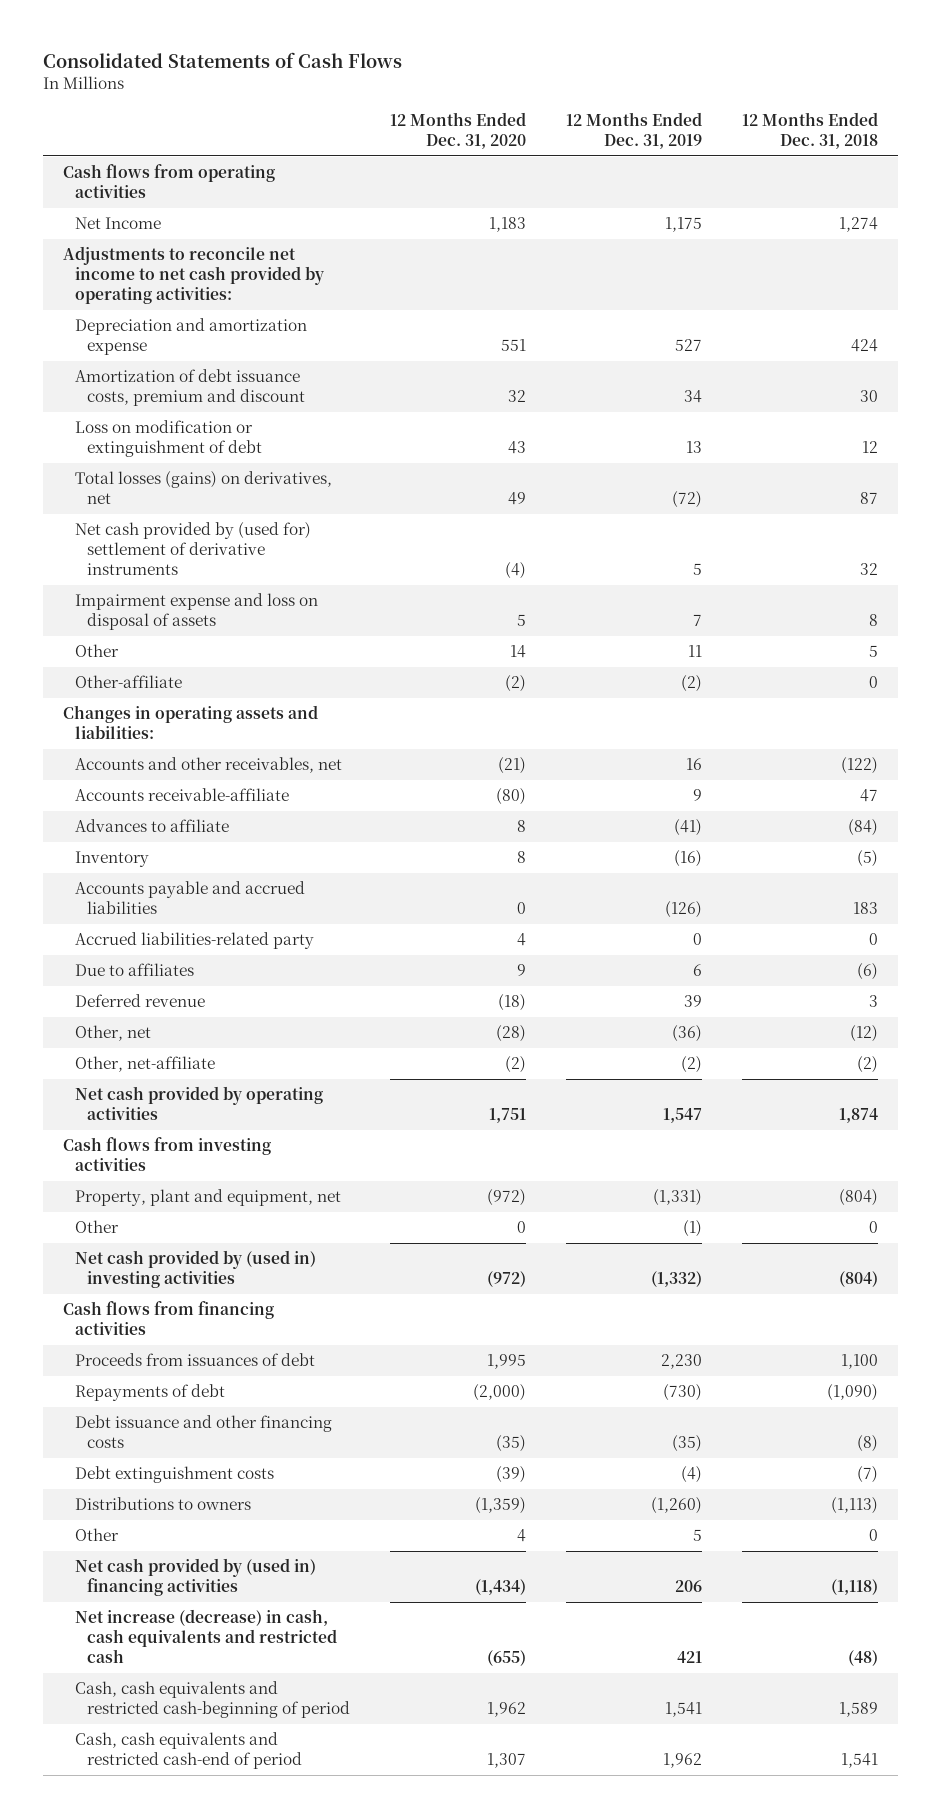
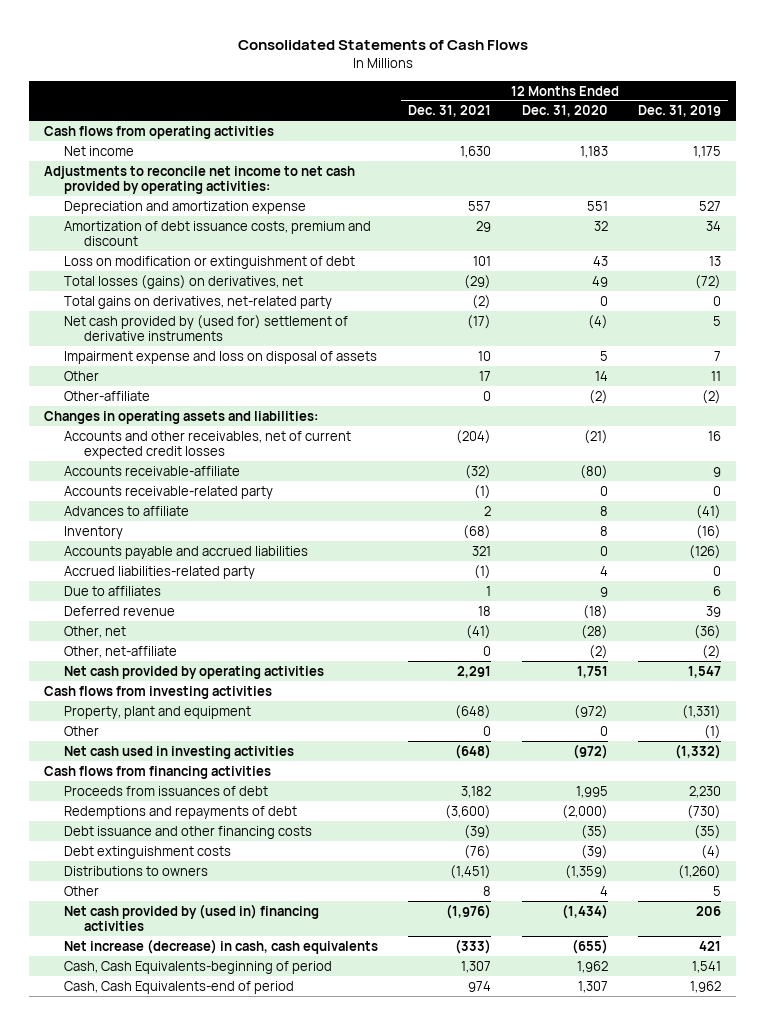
[741,112,878,149] 12 Months Ended Dec. 31, 2018 -> none
none -> [408,105,492,118] Dec. 31, 2021
[75,217,162,230] Net Income -> [64,145,135,156] Net income
none -> [64,295,333,309] Total gains on derivatives, net-related party
[75,757,343,774] Accounts and other receivables, net -> [64,430,352,459] Accounts and other receivables, net of current expected credit losses
none -> [64,485,274,499] Accounts receivable-related party
[75,1189,342,1207] Property, plant and equipment, net -> [64,705,252,719] Property, plant and equipment
[75,1250,317,1289] Net cash provided by (used in) investing activities -> [64,745,295,759] Net cash used in investing activities
[75,1384,226,1402] Repayments of debt -> [64,805,298,819] Redemptions and repayments of debt
[75,1609,337,1664] Net increase (decrease) in cash, cash equivalents and restricted cash -> [64,938,379,954] Net increase (decrease) in cash, cash equivalents
[75,1681,350,1719] Cash, cash equivalents and restricted cash-beginning of period -> [64,960,333,974] Cash, Cash Equivalents-beginning of period
[75,1732,302,1770] Cash, cash equivalents and restricted cash-end of period -> [64,980,295,994] Cash, Cash Equivalents-end of period

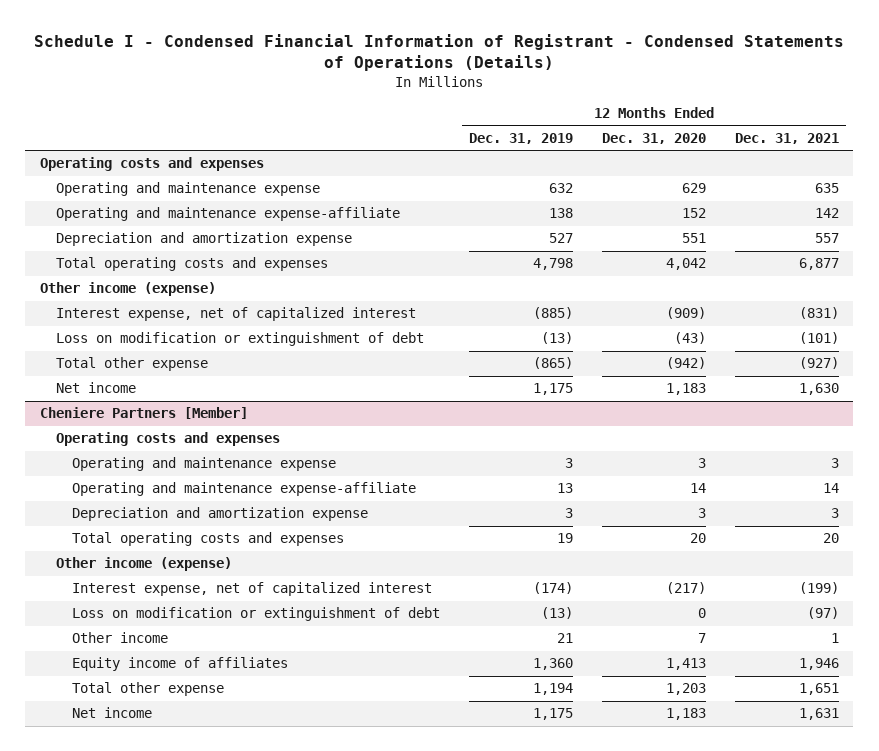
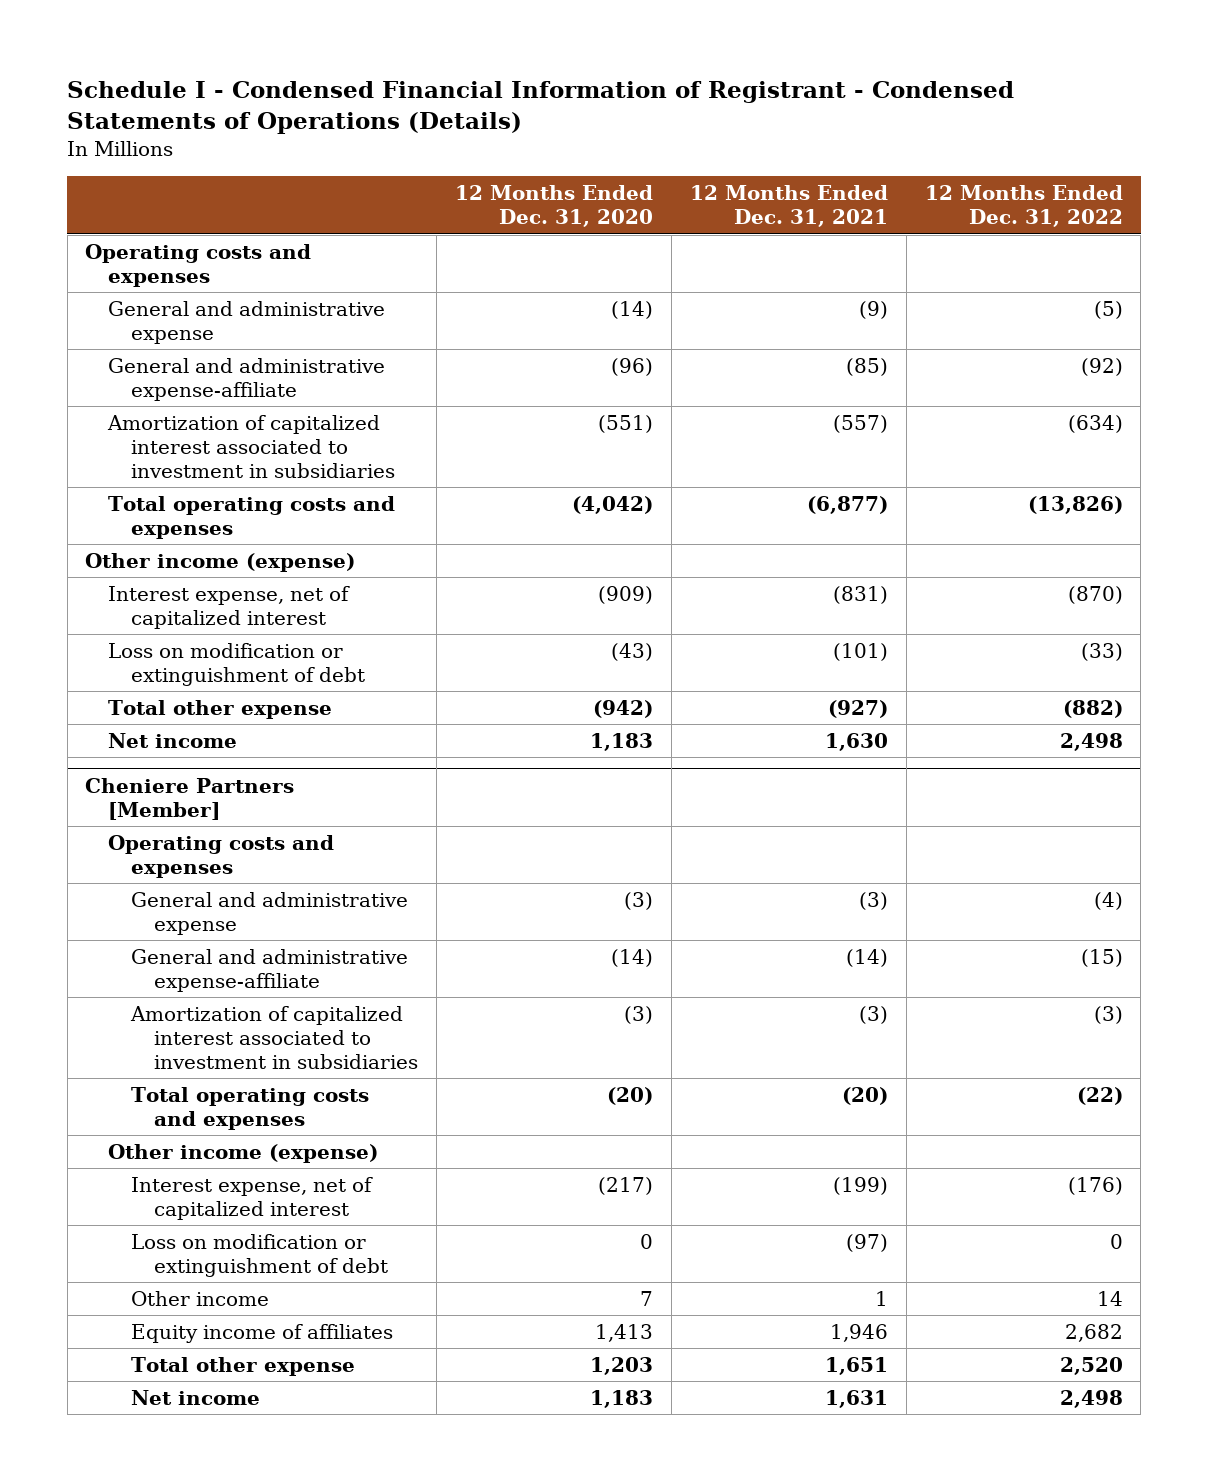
[468,132,573,144] Dec. 31, 2019 -> none
none -> [924,185,1123,228] 12 Months Ended Dec. 31, 2022
[55,182,320,197] Operating and maintenance expense -> none
[55,207,400,222] Operating and maintenance expense-affiliate -> none
[55,232,352,247] Depreciation and amortization expense -> none
none -> [108,300,386,344] General and administrative expense
none -> [108,357,386,401] General and administrative expense-affiliate
none -> [107,414,396,478] Amortization of capitalized interest associated to investment in subsidiaries
[665,258,706,271] 4,042 -> [572,495,654,514] (4,042)
[798,258,839,271] 6,877 -> [806,495,888,514] (6,877)
[71,457,336,472] Operating and maintenance expense -> none
[71,482,416,497] Operating and maintenance expense-affiliate -> none
[71,507,368,522] Depreciation and amortization expense -> none
none -> [131,891,409,935] General and administrative expense
none -> [131,948,409,992] General and administrative expense-affiliate
none -> [130,1005,419,1069] Amortization of capitalized interest associated to investment in subsidiaries
[689,533,706,544] 20 -> [607,1086,654,1105] (20)
[822,533,839,544] 20 -> [841,1086,888,1105] (20)

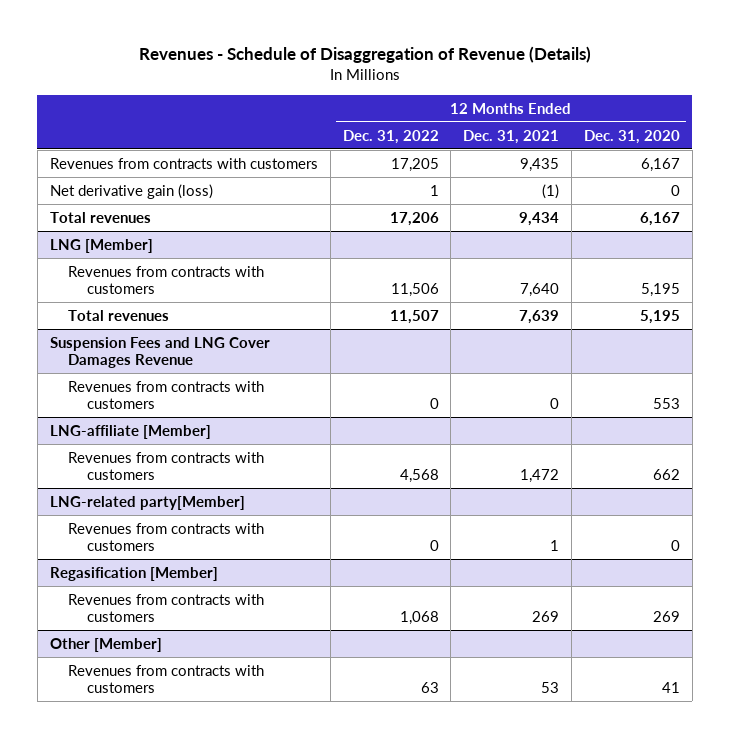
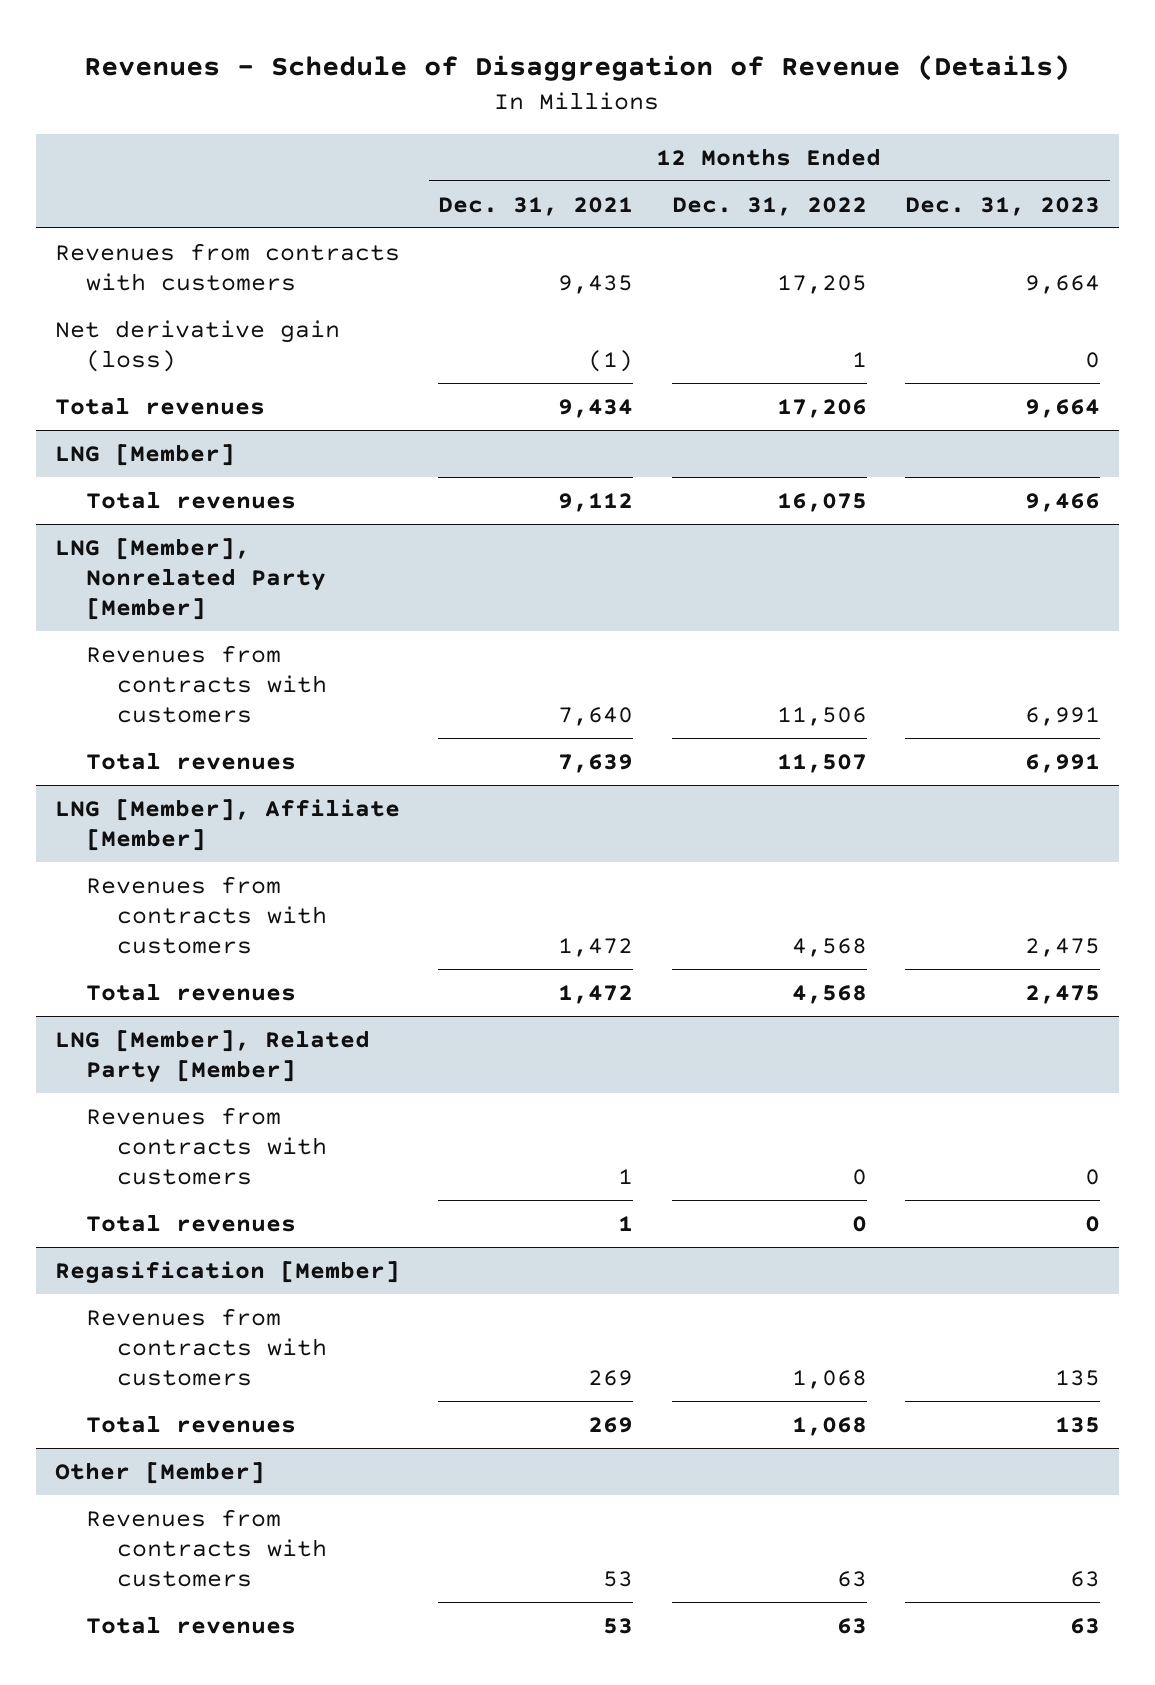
[583,129,680,144] Dec. 31, 2020 -> none
none -> [905,196,1101,216] Dec. 31, 2023
none -> [85,490,296,509] Total revenues
none -> [54,537,326,620] LNG [Member], Nonrelated Party [Member]
[49,336,270,368] Suspension Fees and LNG Cover Damages Revenue -> none
[68,380,265,409] Revenues from contracts with customers -> none
[49,424,211,439] LNG-affiliate [Member] -> [54,798,400,851] LNG [Member], Affiliate [Member]
none -> [85,982,296,1001] Total revenues
[49,495,245,510] LNG-related party[Member] -> [54,1029,370,1083] LNG [Member], Related Party [Member]
none -> [85,1213,296,1232] Total revenues
none -> [85,1414,296,1433] Total revenues
none -> [85,1615,296,1634] Total revenues

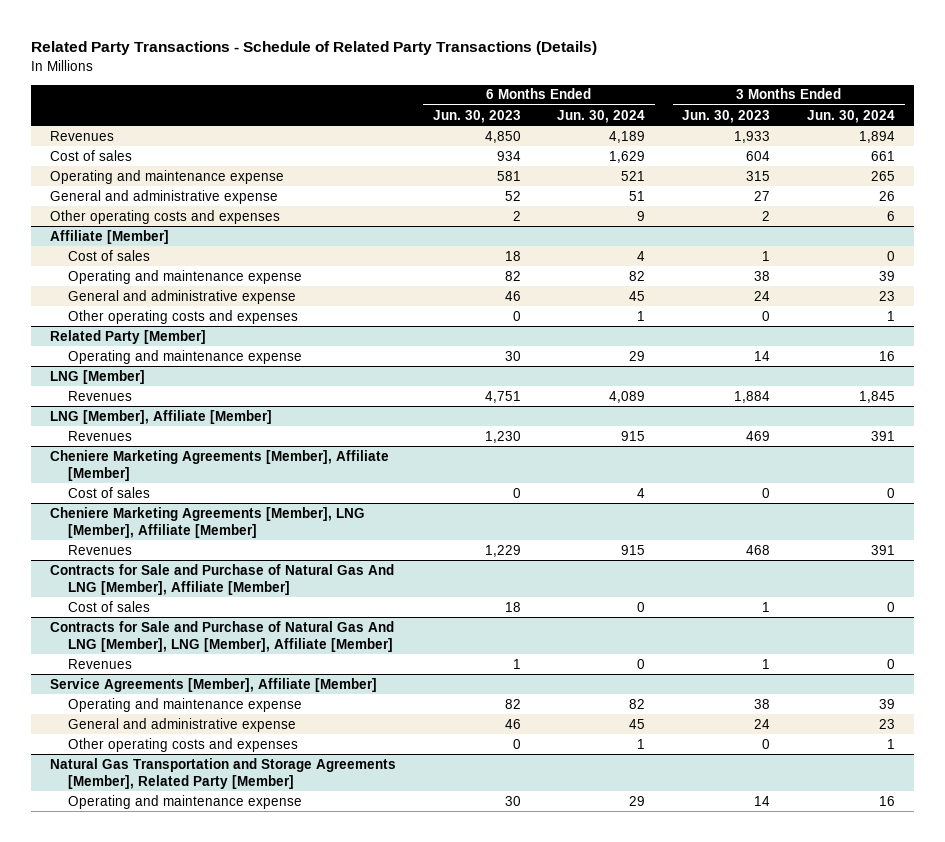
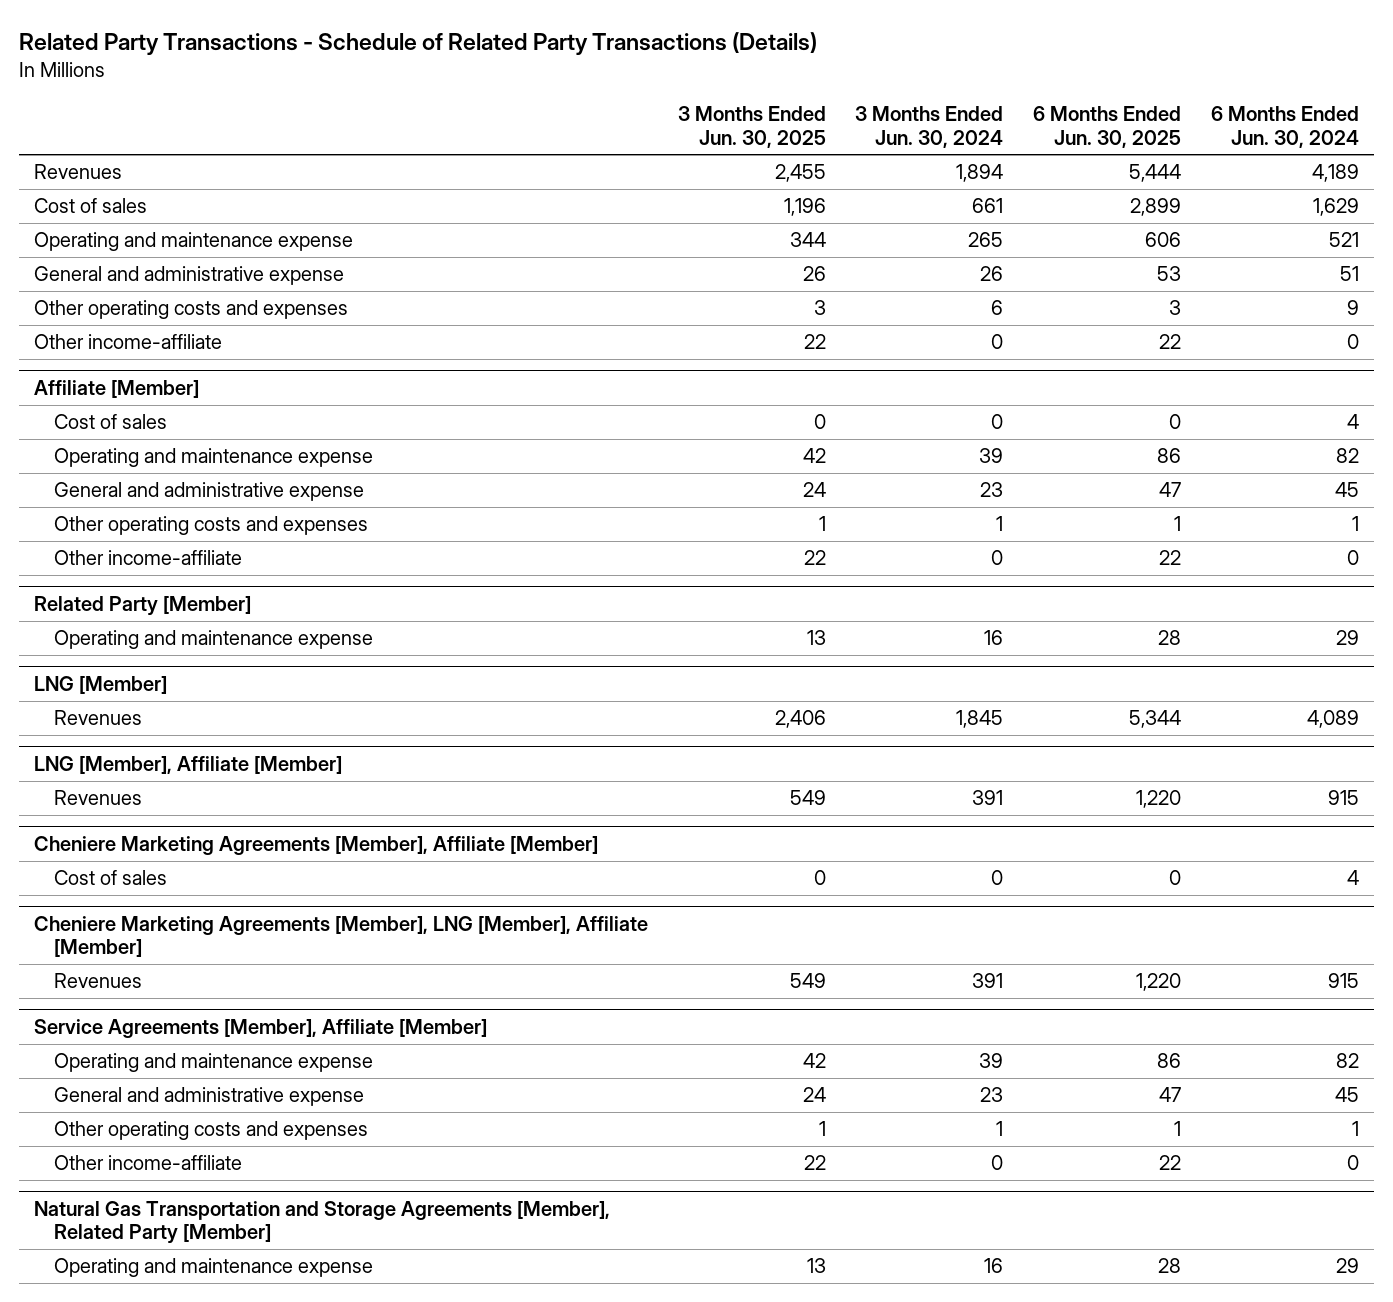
[432,109,521,123] Jun. 30, 2023 -> none
[682,109,771,123] Jun. 30, 2023 -> none
none -> [677,106,826,148] 3 Months Ended Jun. 30, 2025
none -> [1033,106,1182,148] 6 Months Ended Jun. 30, 2025
none -> [33,334,222,350] Other income-affiliate
none -> [54,550,243,566] Other income-affiliate
[49,563,394,595] Contracts for Sale and Purchase of Natural Gas And LNG [Member], Affiliate [Member] -> none
[68,600,151,612] Cost of sales -> none
[49,620,394,652] Contracts for Sale and Purchase of Natural Gas And LNG [Member], LNG [Member], Affiliate [Member] -> none
[68,658,133,669] Revenues -> none
none -> [54,1155,243,1171] Other income-affiliate

